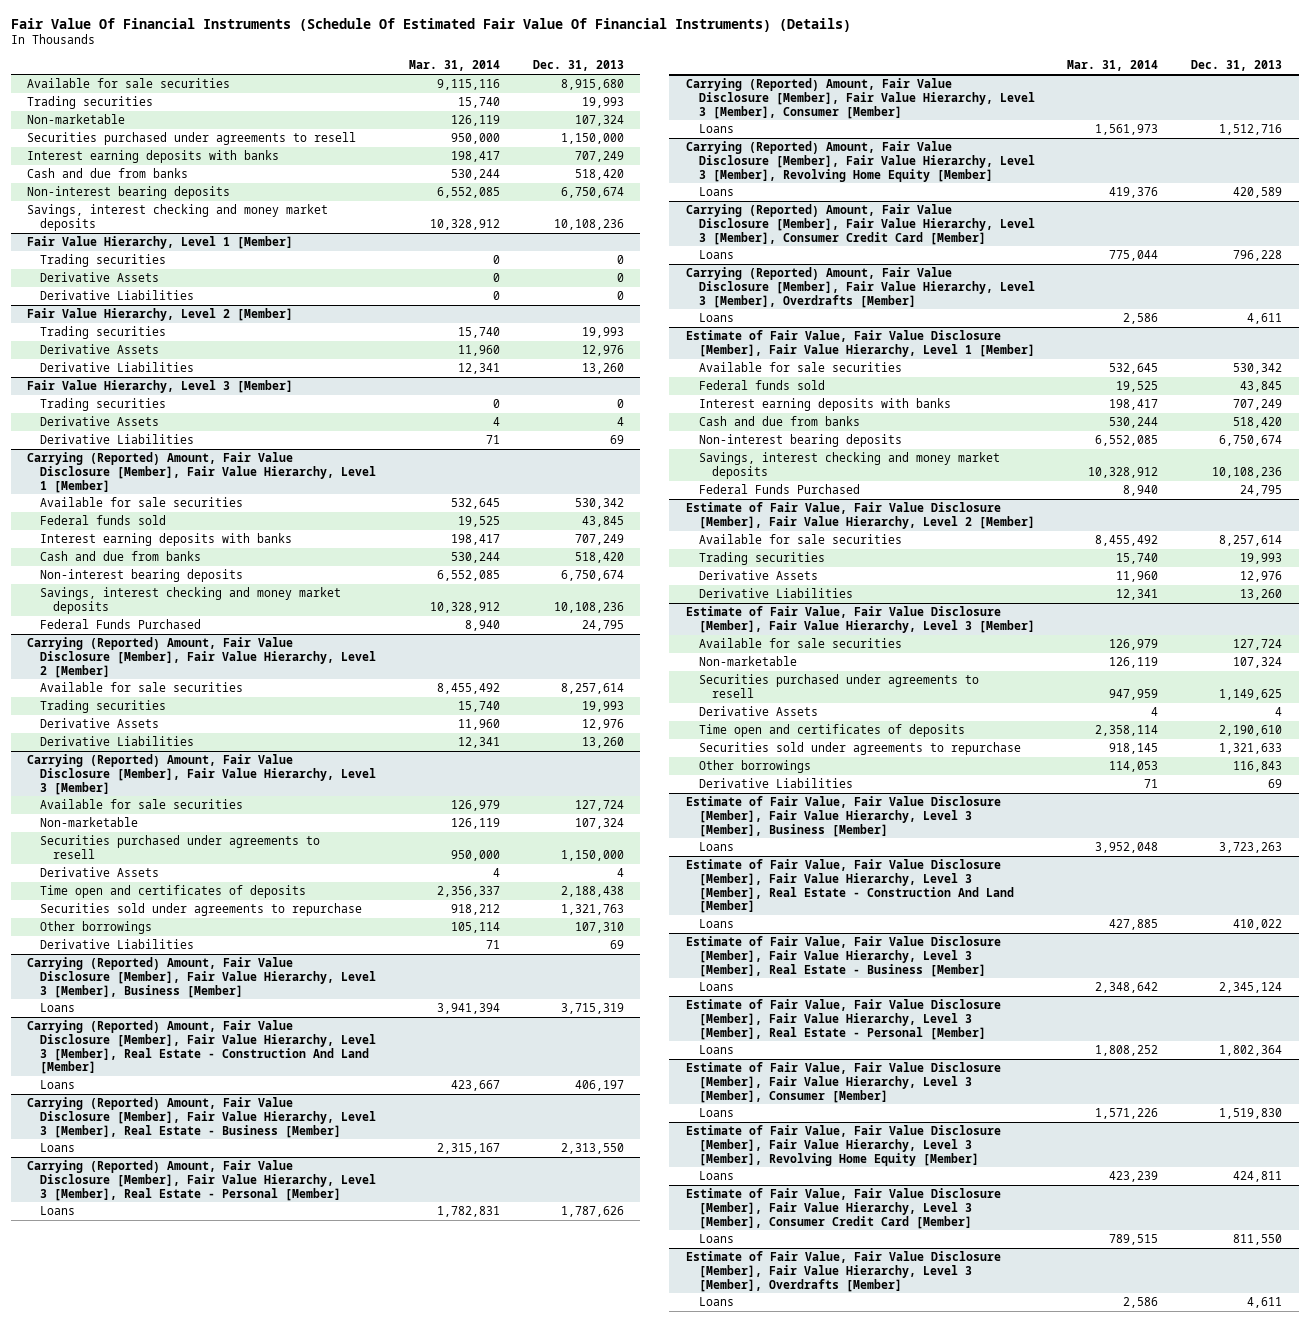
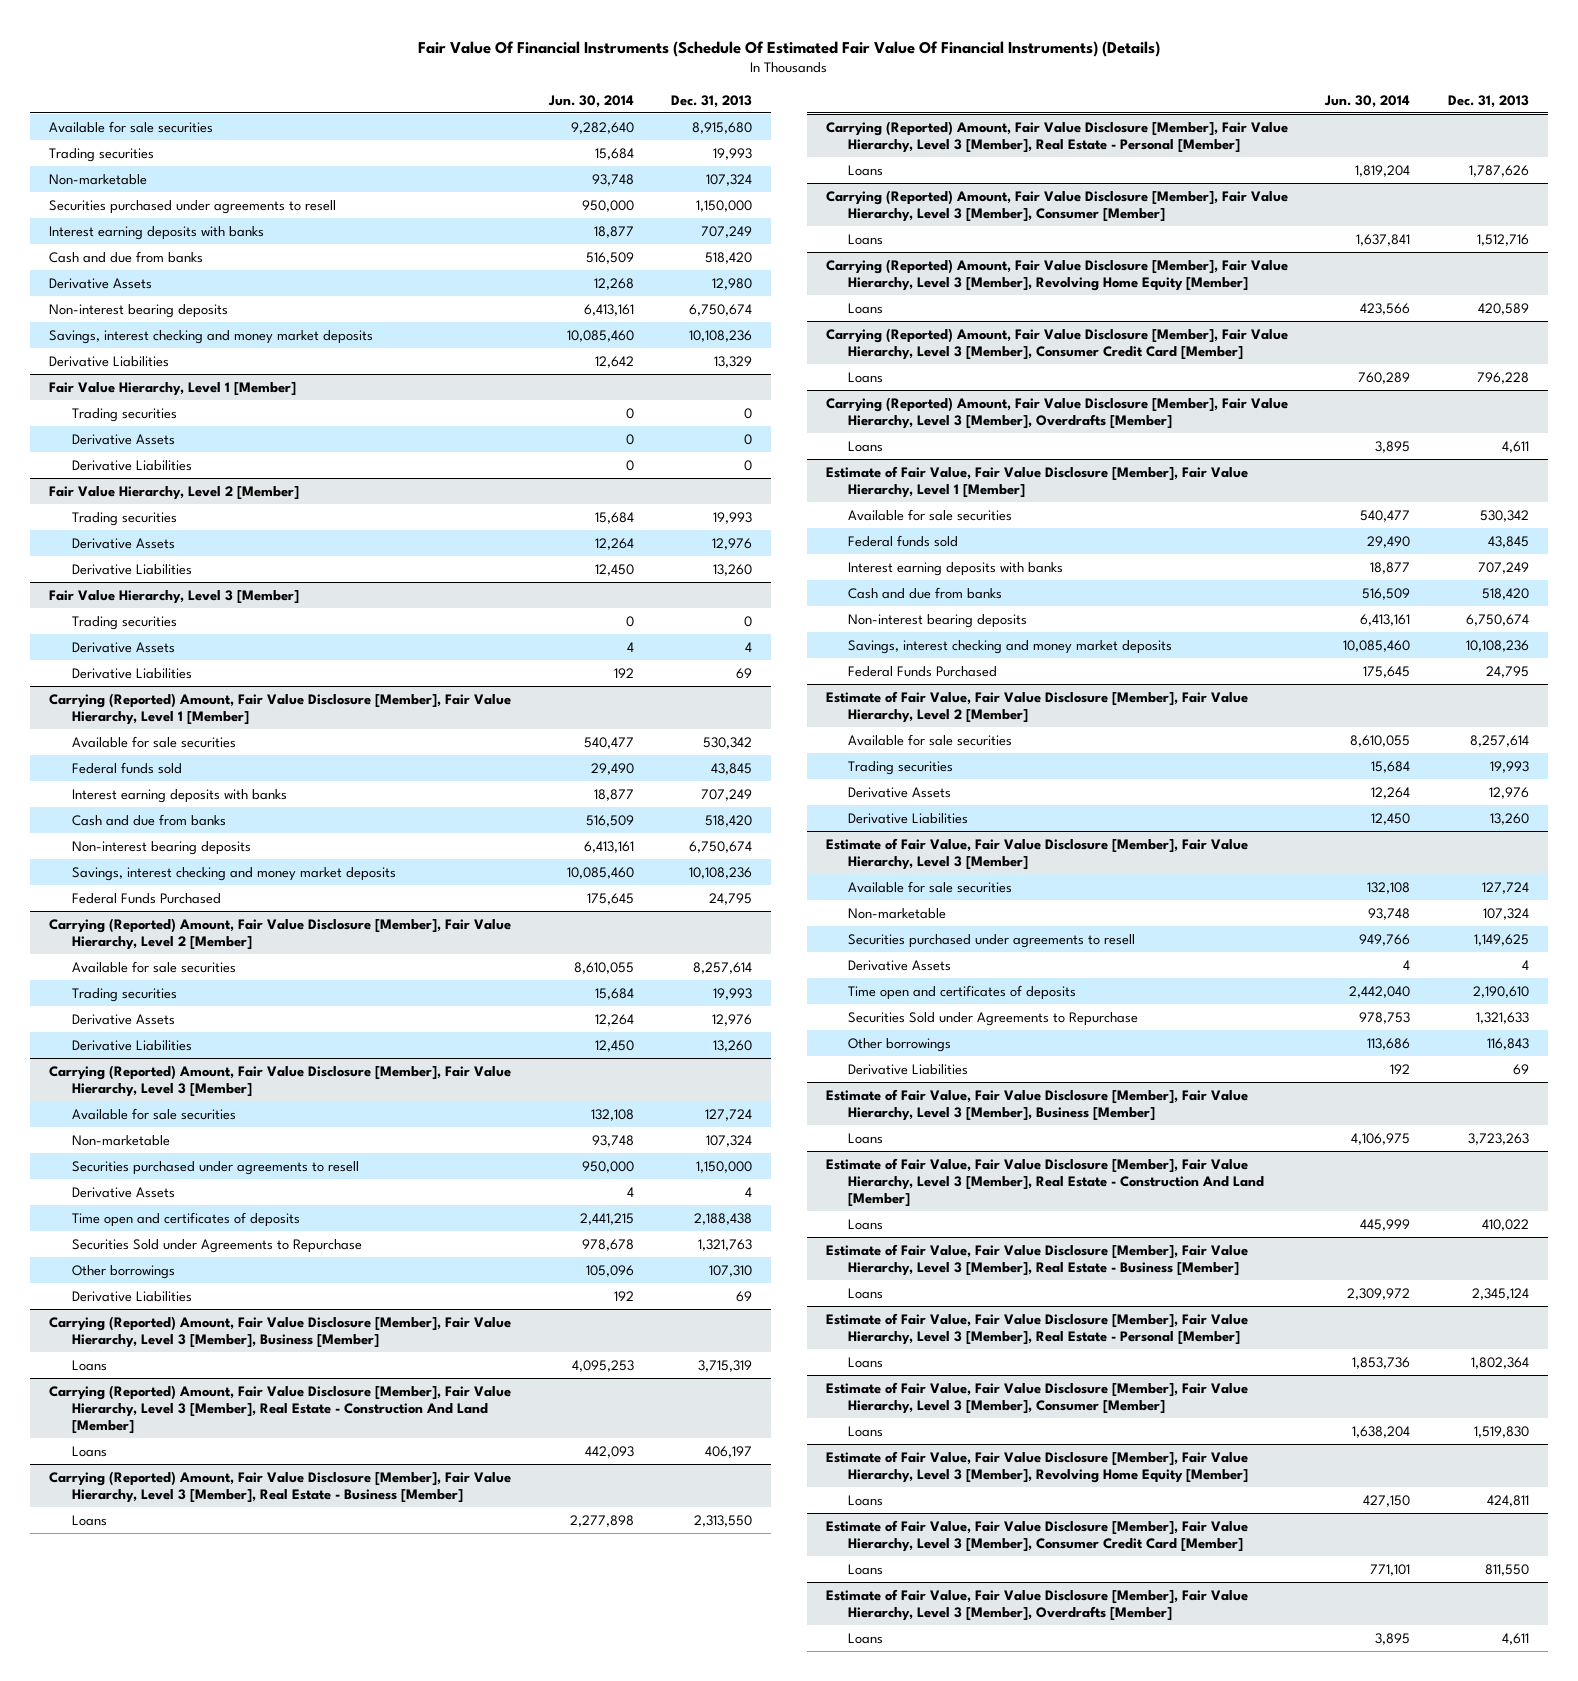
[408,60,500,72] Mar. 31, 2014 -> none
none -> [547,94,634,108] Jun. 30, 2014
none -> [49,277,153,289] Derivative Assets
none -> [49,355,170,367] Derivative Liabilities
[39,903,362,917] Securities sold under agreements to repurchase -> [71,1238,362,1253] Securities Sold under Agreements to Repurchase
[698,742,1021,756] Securities sold under agreements to repurchase -> [848,1011,1139,1026] Securities Sold under Agreements to Repurchase

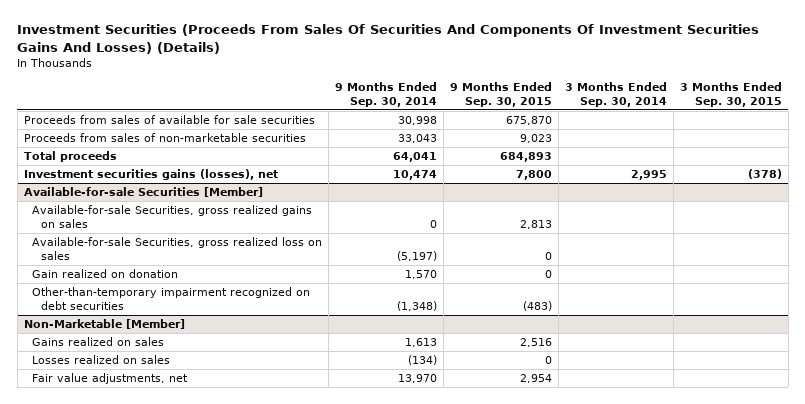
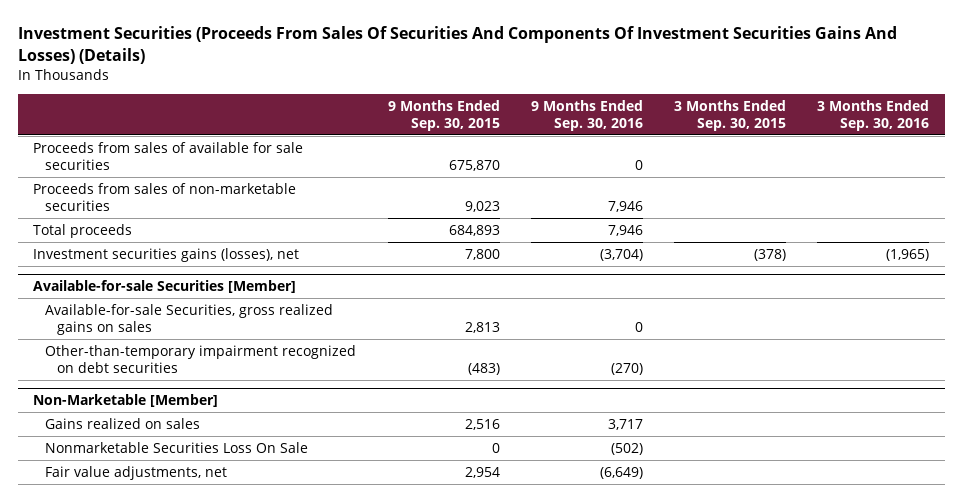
[335,81,438,107] 9 Months Ended Sep. 30, 2014 -> none
[564,81,667,107] 3 Months Ended Sep. 30, 2014 -> none
none -> [530,99,643,132] 9 Months Ended Sep. 30, 2016
none -> [817,99,930,132] 3 Months Ended Sep. 30, 2016
[32,236,323,260] Available-for-sale Securities, gross realized loss on sales -> none
[32,268,179,278] Gain realized on donation -> none
[32,354,171,364] Losses realized on sales -> [45,441,309,453] Nonmarketable Securities Loss On Sale

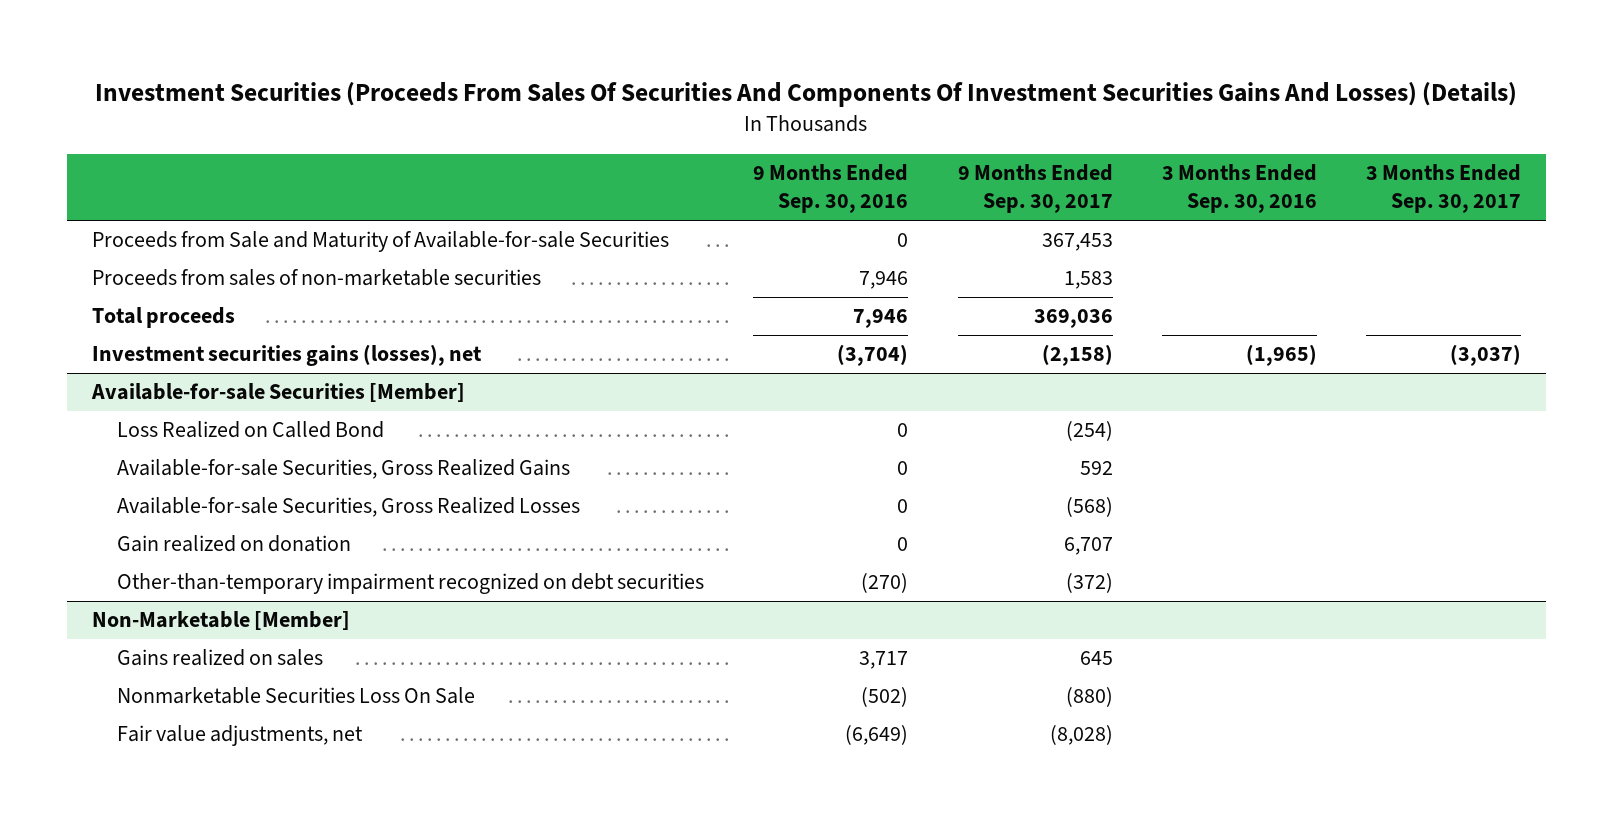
[387,99,500,132] 9 Months Ended Sep. 30, 2015 -> none
[674,99,787,132] 3 Months Ended Sep. 30, 2015 -> none
none -> [957,164,1113,214] 9 Months Ended Sep. 30, 2017
none -> [1366,164,1522,214] 3 Months Ended Sep. 30, 2017
[33,141,304,170] Proceeds from sales of available for sale securities -> [91,231,669,253] Proceeds from Sale and Maturity of Available-for-sale Securities
none -> [117,421,385,439] Loss Realized on Called Bond
[45,303,334,335] Available-for-sale Securities, gross realized gains on sales -> [117,459,571,480] Available-for-sale Securities, Gross Realized Gains
none -> [117,497,581,518] Available-for-sale Securities, Gross Realized Losses
none -> [117,535,352,553] Gain realized on donation

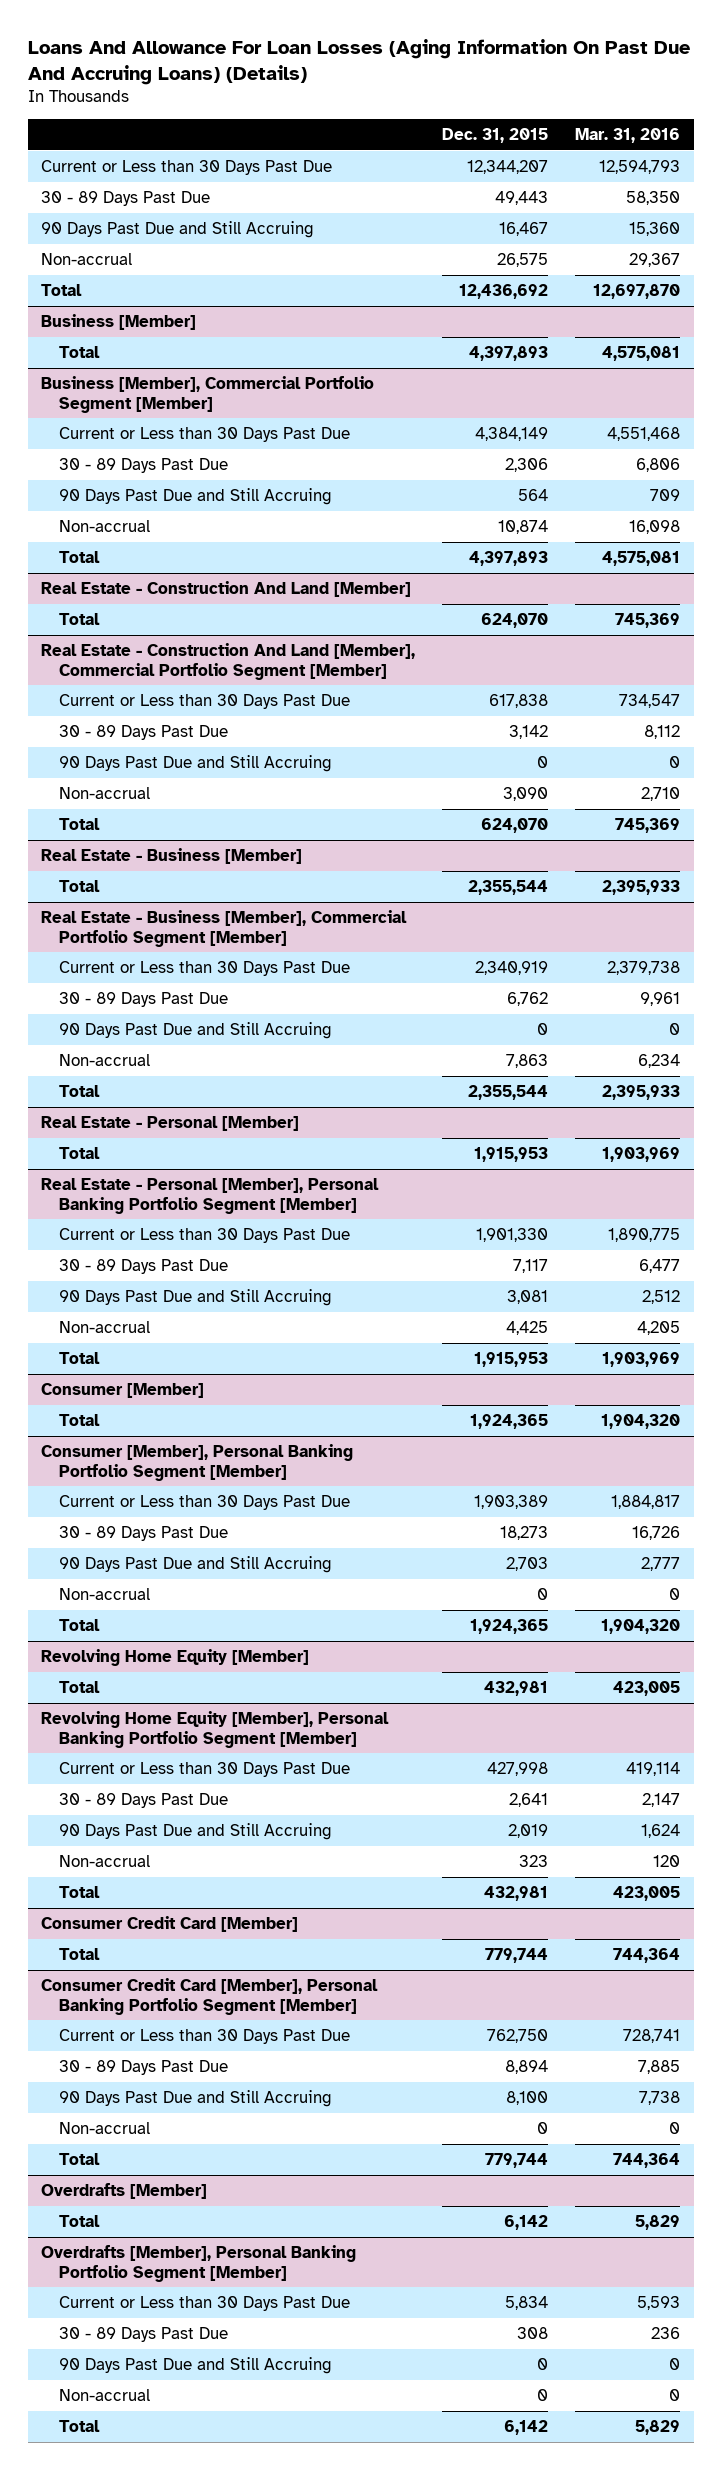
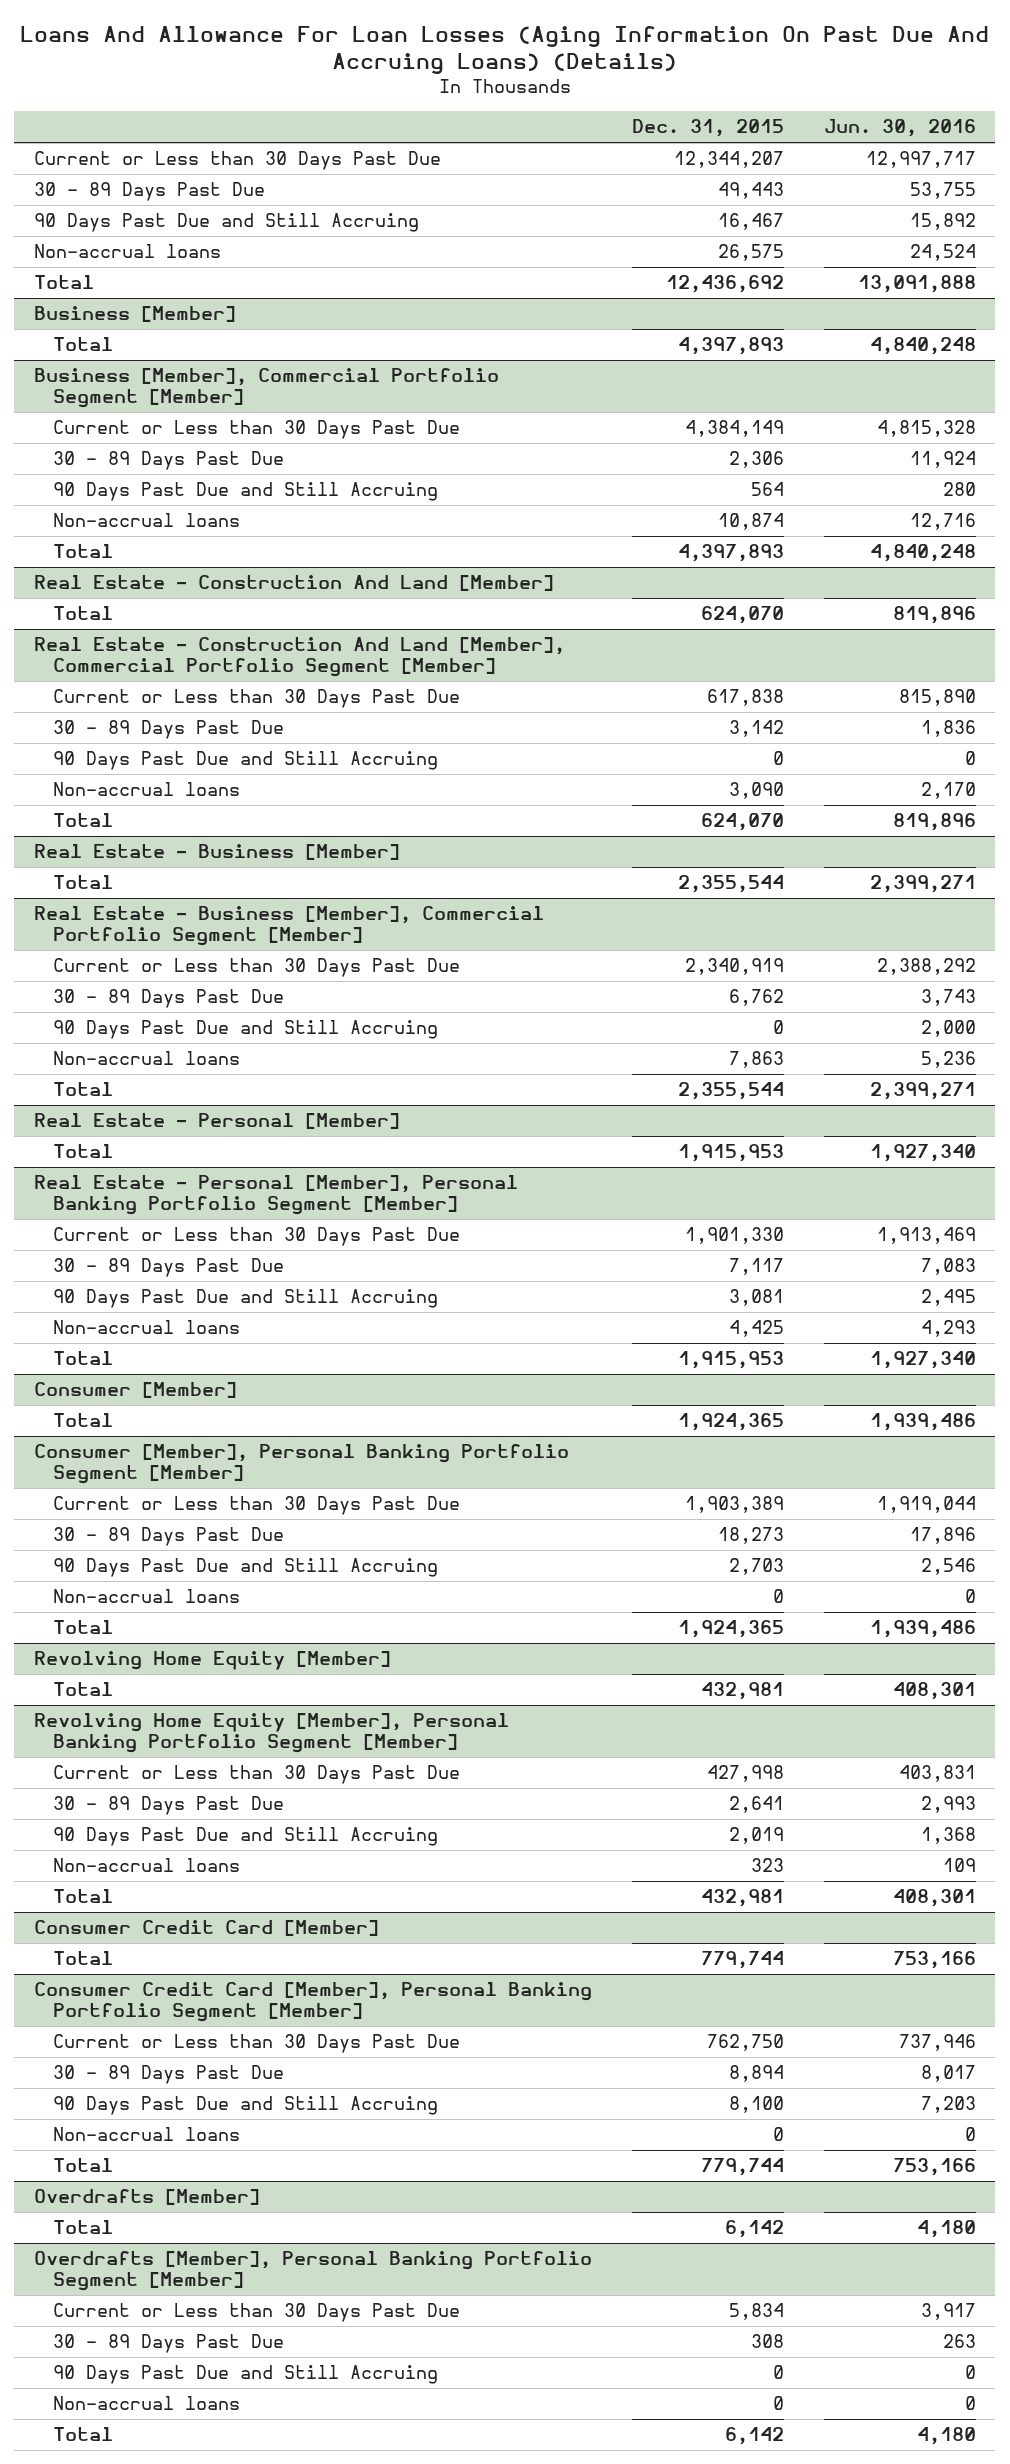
[575,128,681,144] Mar. 31, 2016 -> none
none -> [823,119,976,138] Jun. 30, 2016
[41,252,133,265] Non-accrual -> [34,244,222,259] Non-accrual loans
[58,519,150,532] Non-accrual -> [53,513,241,528] Non-accrual loans
[58,786,150,799] Non-accrual -> [53,782,241,797] Non-accrual loans
[58,1053,150,1066] Non-accrual -> [53,1051,241,1066] Non-accrual loans
[58,1320,150,1333] Non-accrual -> [53,1320,241,1335] Non-accrual loans
[58,1587,150,1600] Non-accrual -> [53,1589,241,1604] Non-accrual loans
[58,1854,150,1867] Non-accrual -> [53,1858,241,1873] Non-accrual loans
[58,2121,150,2134] Non-accrual -> [53,2127,241,2142] Non-accrual loans
[58,2388,150,2401] Non-accrual -> [53,2396,241,2411] Non-accrual loans

